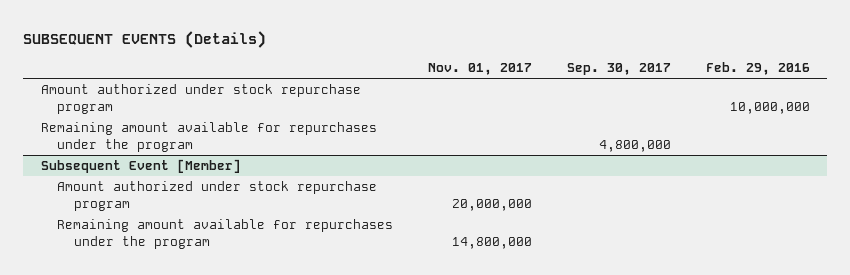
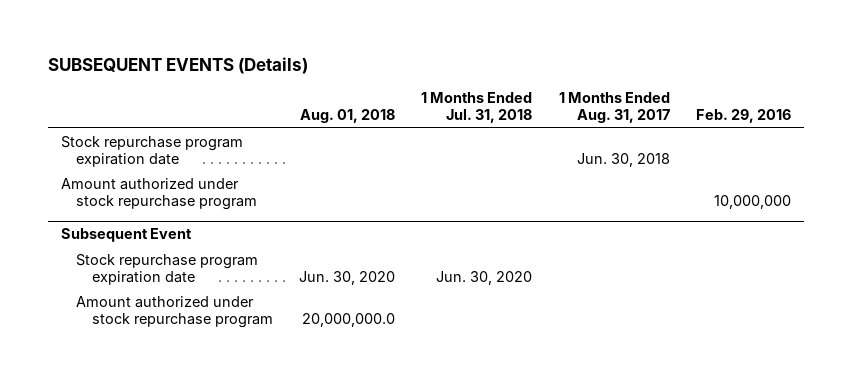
[428,63,533,76] Nov. 01, 2017 -> none
[566,63,671,76] Sep. 30, 2017 -> none
none -> [300,109,396,124] Aug. 01, 2018
none -> [421,92,533,124] 1 Months Ended Jul. 31, 2018
none -> [558,92,670,124] 1 Months Ended Aug. 31, 2017
none -> [60,136,243,167] Stock repurchase program expiration date
[40,122,377,152] Remaining amount available for repurchases under the program -> none
[40,159,241,174] Subsequent Event [Member] -> [60,228,192,243] Subsequent Event
none -> [76,254,259,285] Stock repurchase program expiration date
[57,219,394,249] Remaining amount available for repurchases under the program -> none

